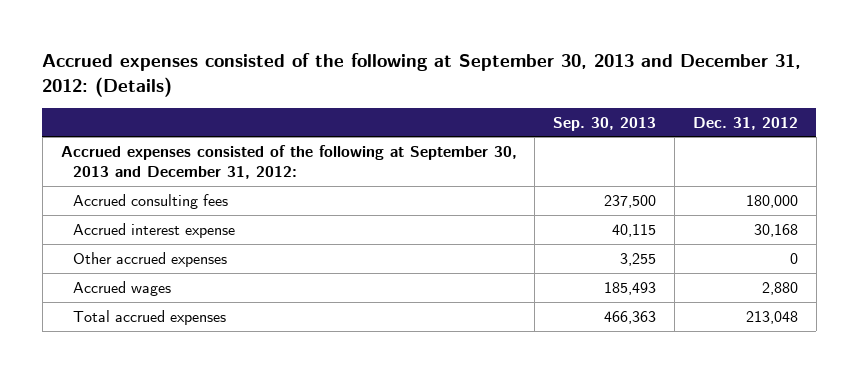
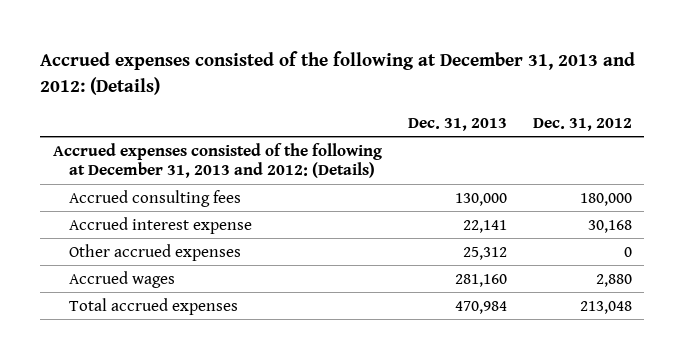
[42,53,802,97] Accrued expenses consisted of the following at September 30, 2013 and December 31, 2012: (Details) -> [40,51,636,96] Accrued expenses consisted of the following at December 31, 2013 and 2012: (Details)
[553,116,657,131] Sep. 30, 2013 -> none
none -> [407,117,507,131] Dec. 31, 2013
[60,144,517,179] Accrued expenses consisted of the following at September 30, 2013 and December 31, 2012: -> [53,142,383,179] Accrued expenses consisted of the following at December 31, 2013 and 2012: (Details)

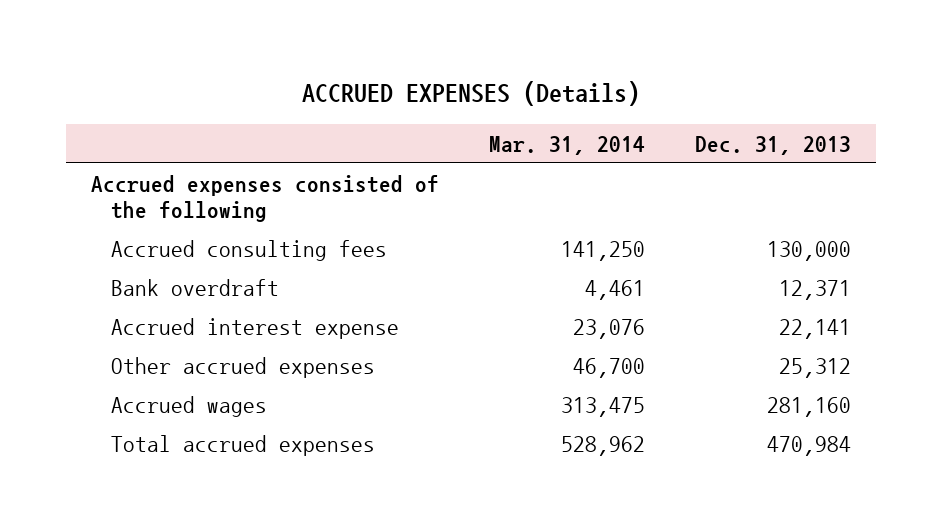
[40,51,636,96] Accrued expenses consisted of the following at December 31, 2013 and 2012: (Details) -> [301,81,640,107] ACCRUED EXPENSES (Details)
[532,117,632,131] Dec. 31, 2012 -> none
none -> [488,135,645,155] Mar. 31, 2014
[53,142,383,179] Accrued expenses consisted of the following at December 31, 2013 and 2012: (Details) -> none
none -> [90,174,439,223] Accrued expenses consisted of the following
none -> [111,278,280,296] Bank overdraft

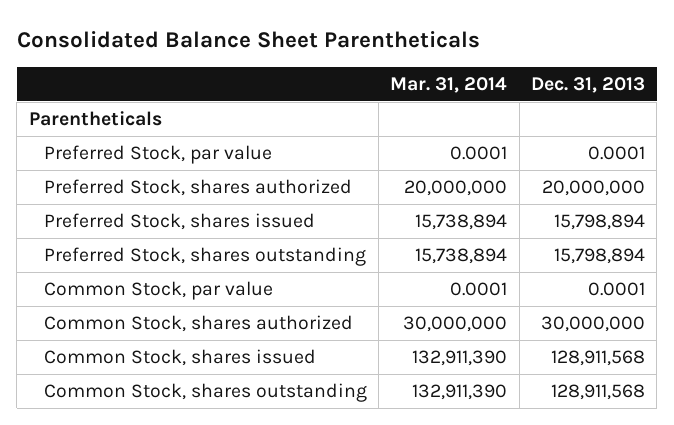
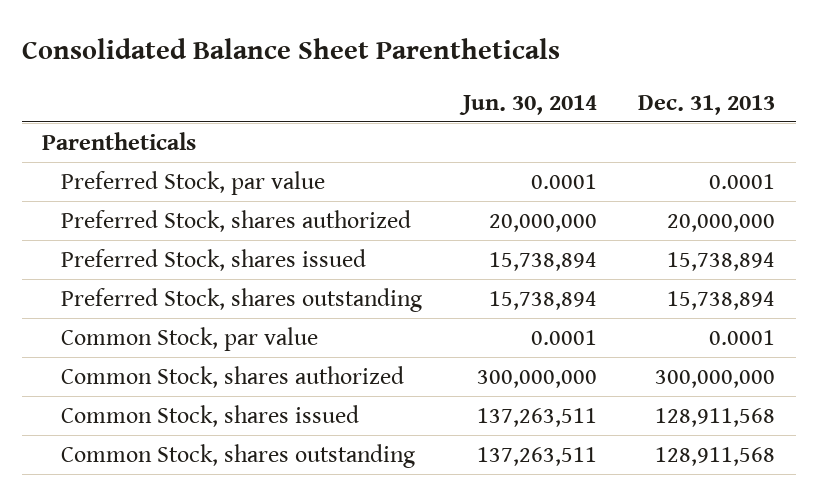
[390,77,508,94] Mar. 31, 2014 -> none
none -> [459,94,598,115] Jun. 30, 2014
[553,214,645,231] 15,798,894 -> [667,252,776,272] 15,738,894
[553,248,645,265] 15,798,894 -> [667,291,776,311] 15,738,894
[540,316,645,333] 30,000,000 -> [655,370,776,389] 300,000,000

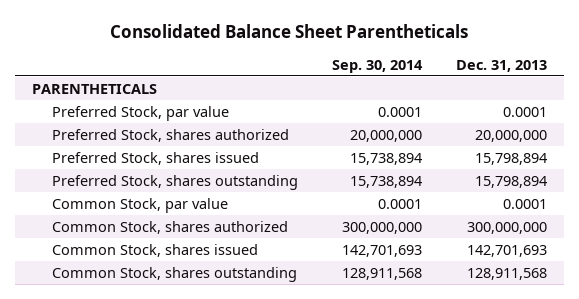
[459,94,598,115] Jun. 30, 2014 -> none
none -> [331,59,423,73] Sep. 30, 2014
[42,132,197,151] Parentheticals -> [32,83,158,94] PARENTHETICALS
[667,252,776,272] 15,738,894 -> [474,152,547,165] 15,798,894
[667,291,776,311] 15,738,894 -> [474,175,547,188] 15,798,894
[655,408,776,428] 128,911,568 -> [466,244,547,257] 142,701,693

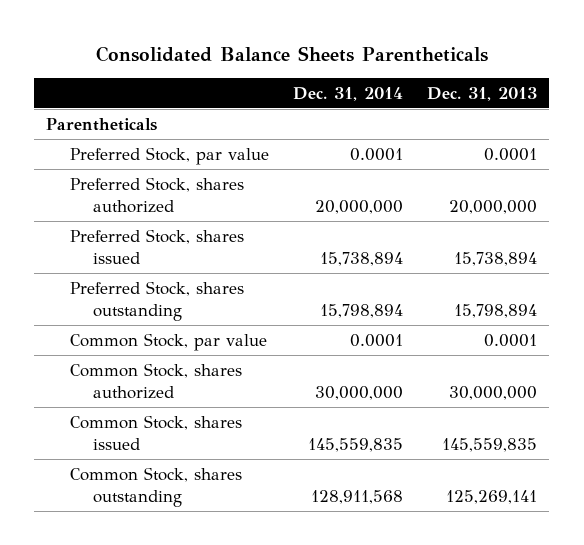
[110,24,469,39] Consolidated Balance Sheet Parentheticals -> [95,45,488,62] Consolidated Balance Sheets Parentheticals
[331,59,423,73] Sep. 30, 2014 -> none
none -> [292,86,403,101] Dec. 31, 2014
[32,83,158,94] PARENTHETICALS -> [46,117,158,131] Parentheticals
[474,152,547,165] 15,798,894 -> [454,251,538,266] 15,738,894
[466,221,547,234] 300,000,000 -> [449,385,538,400] 30,000,000
[466,244,547,257] 142,701,693 -> [442,437,538,452] 145,559,835
[466,267,547,280] 128,911,568 -> [446,489,538,504] 125,269,141

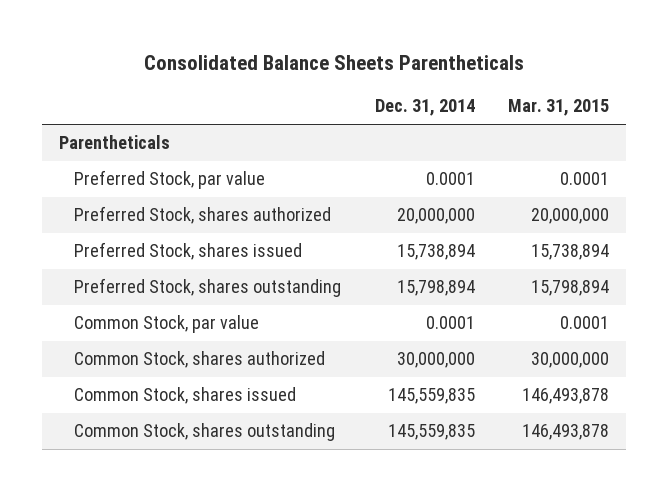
[427,86,538,101] Dec. 31, 2013 -> none
none -> [508,99,610,117] Mar. 31, 2015
[310,489,403,504] 128,911,568 -> [387,424,475,441] 145,559,835

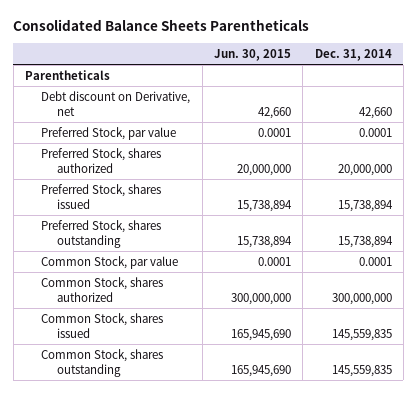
[508,99,610,117] Mar. 31, 2015 -> none
none -> [213,48,291,61] Jun. 30, 2015
none -> [41,90,191,116] Debt discount on Derivative, net
[396,280,475,297] 15,798,894 -> [337,235,393,248] 15,738,894
[396,352,475,369] 30,000,000 -> [331,292,392,305] 300,000,000

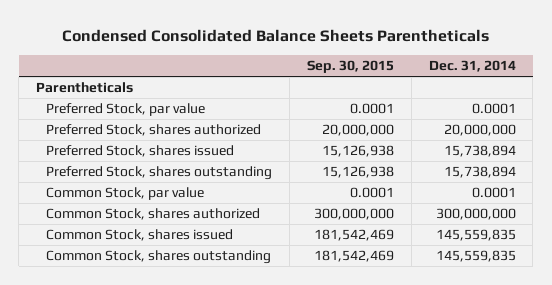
[13,19,310,32] Consolidated Balance Sheets Parentheticals -> [61,28,489,42] Condensed Consolidated Balance Sheets Parentheticals
[213,48,291,61] Jun. 30, 2015 -> none
none -> [306,60,394,74] Sep. 30, 2015
[41,90,191,116] Debt discount on Derivative, net -> none

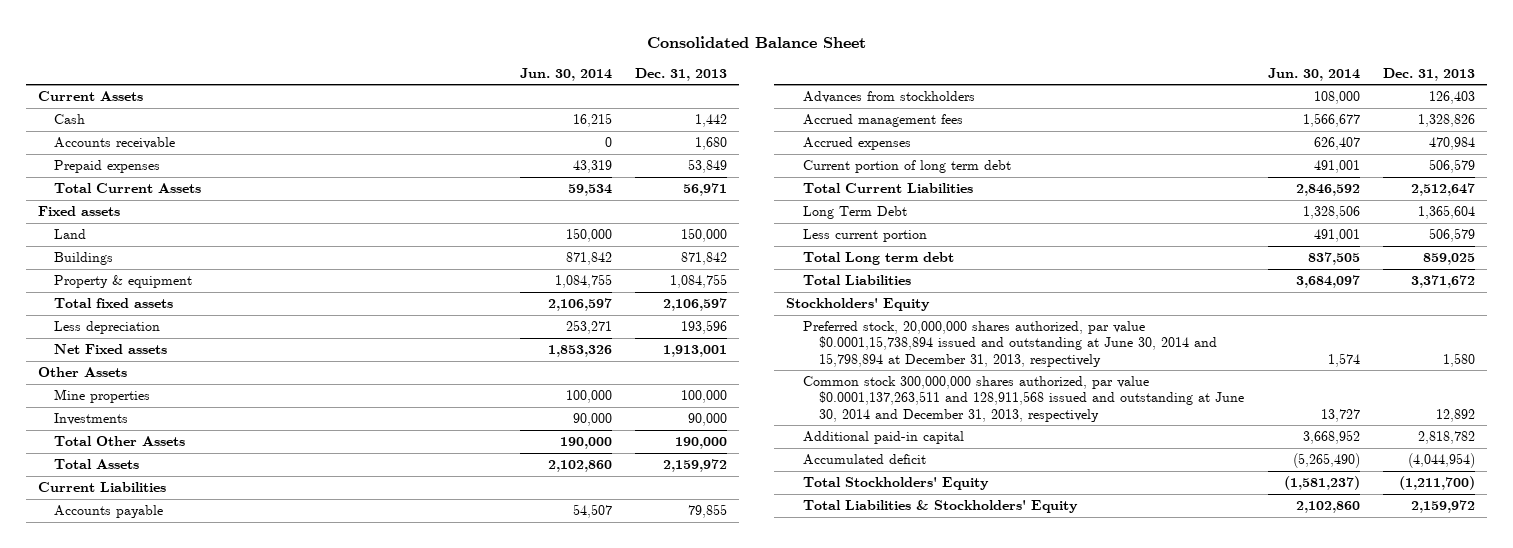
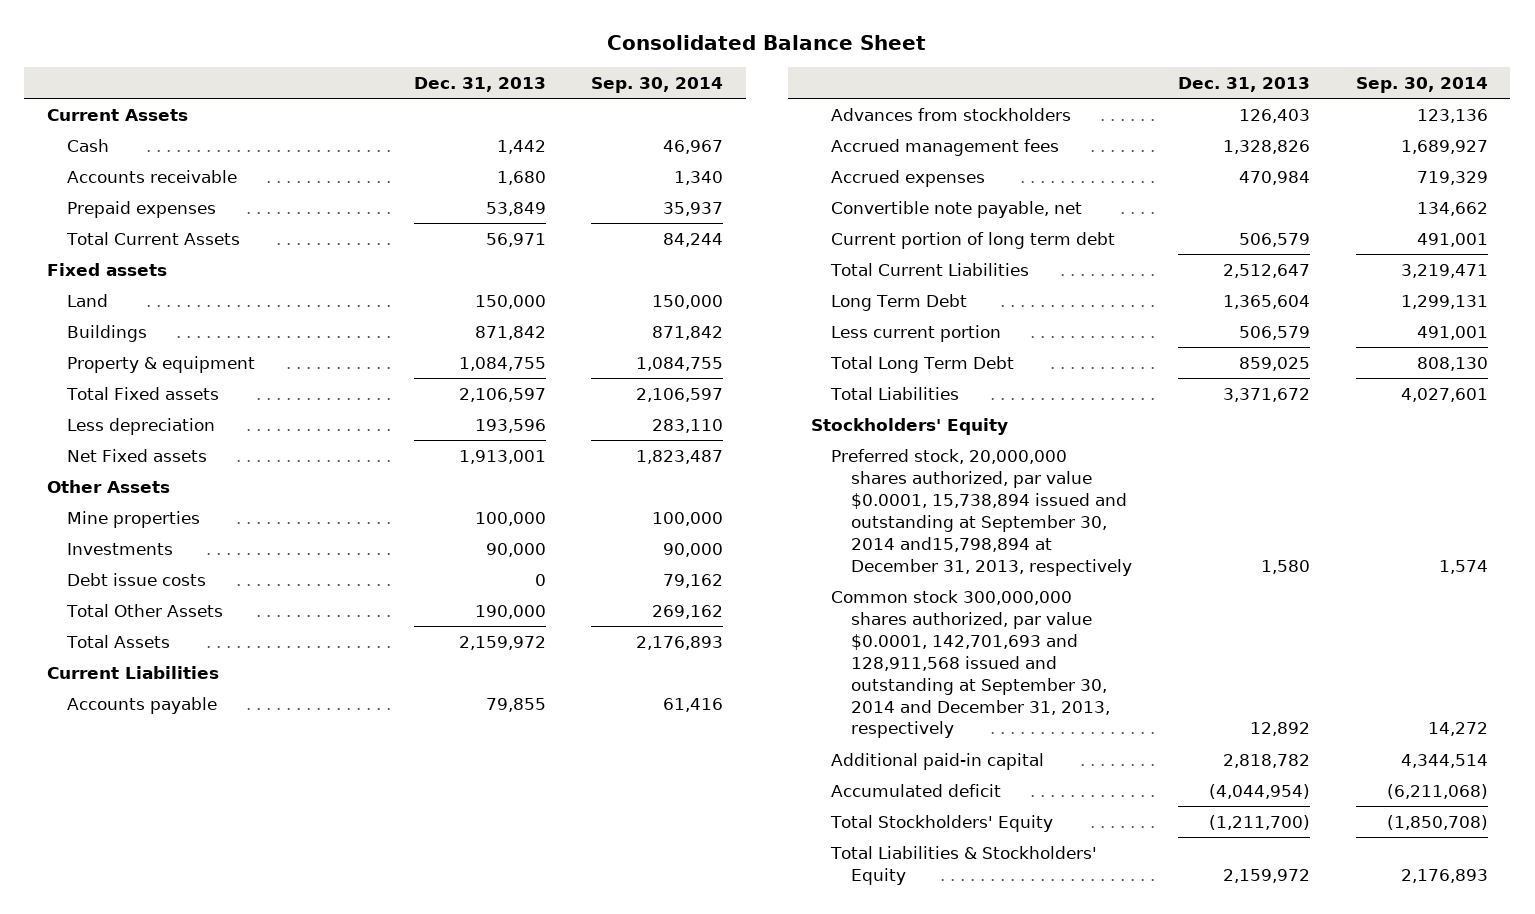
[519,67,612,81] Jun. 30, 2014 -> none
none -> [591,77,724,94] Sep. 30, 2014
[54,298,174,309] Total fixed assets -> [65,386,219,400] Total Fixed assets
none -> [66,572,206,586] Debt issue costs
none -> [831,200,1083,218] Convertible note payable, net
[802,252,954,266] Total Long term debt -> [830,355,1015,373] Total Long Term Debt
[802,321,1218,367] Preferred stock, 20,000,000 shares authorized, par value $0.0001,15,738,894 issued and outstanding at June 30, 2014 and 15,798,894 at December 31, 2013, respectively -> [831,448,1133,576] Preferred stock, 20,000,000 shares authorized, par value $0.0001, 15,738,894 issued and outstanding at September 30, 2014 and15,798,894 at December 31, 2013, respectively
[802,376,1245,422] Common stock 300,000,000 shares authorized, par value $0.0001,137,263,511 and 128,911,568 issued and outstanding at June 30, 2014 and December 31, 2013, respectively -> [831,589,1111,739] Common stock 300,000,000 shares authorized, par value $0.0001, 142,701,693 and 128,911,568 issued and outstanding at September 30, 2014 and December 31, 2013, respectively

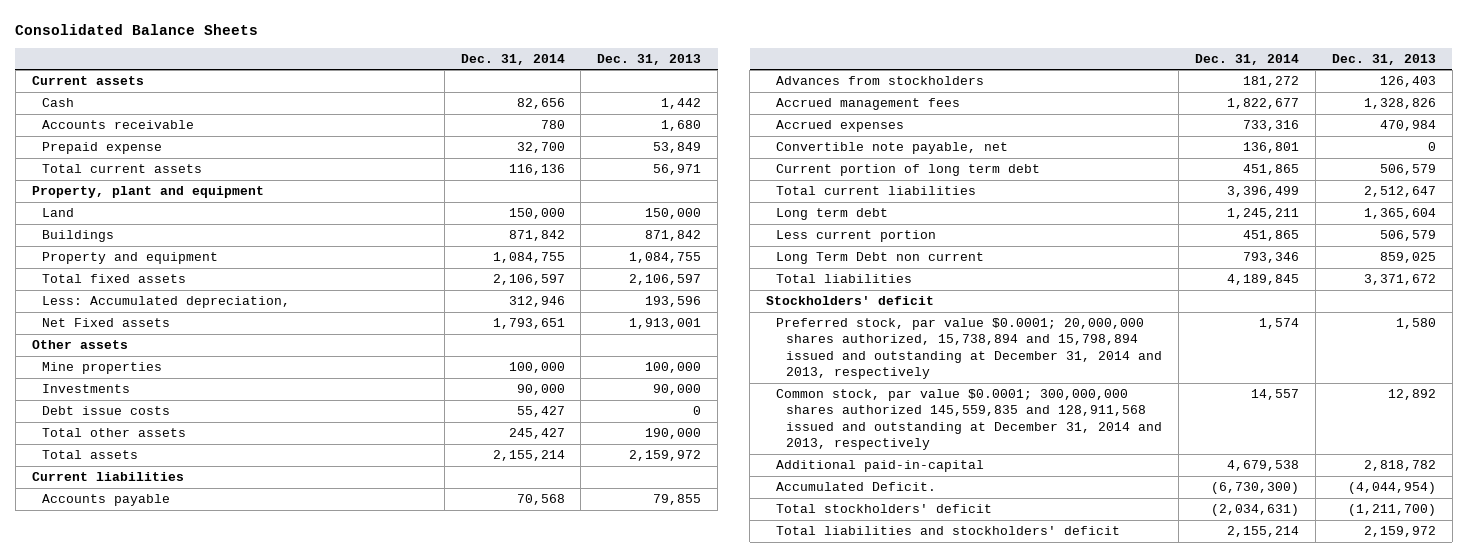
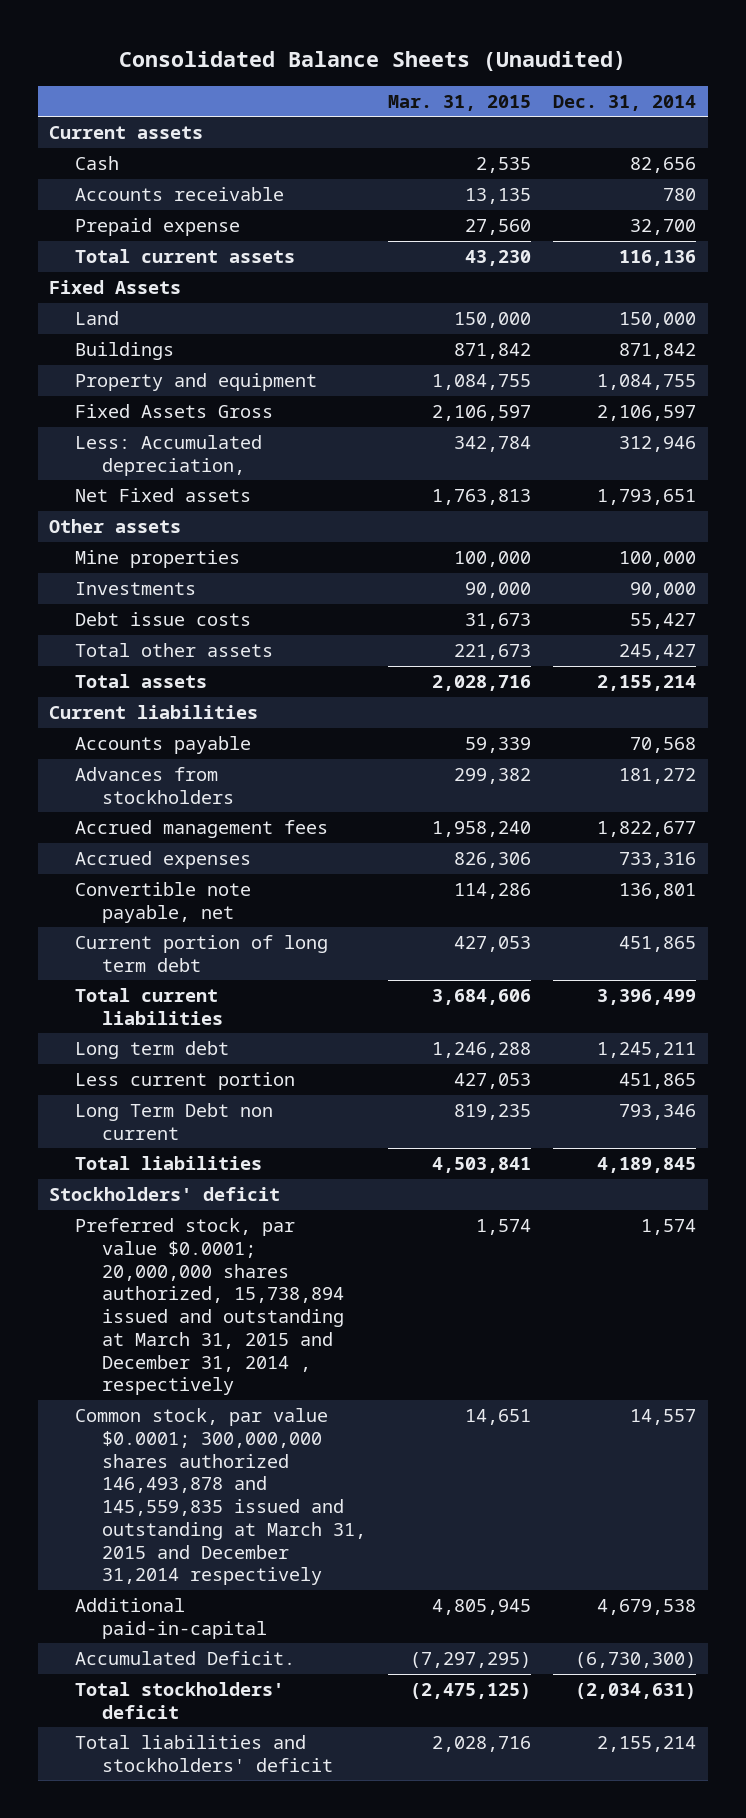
[15,24,259,36] Consolidated Balance Sheets -> [118,51,626,72] Consolidated Balance Sheets (Unaudited)
[597,53,702,65] Dec. 31, 2013 -> none
none -> [387,94,531,111] Mar. 31, 2015
[31,186,264,199] Property, plant and equipment -> none
none -> [49,280,182,295] Fixed Assets
[41,274,186,284] Total fixed assets -> [75,404,274,419] Fixed Assets Gross
[776,318,1163,379] Preferred stock, par value $0.0001; 20,000,000 shares authorized, 15,738,894 and 15,798,894 issued and outstanding at December 31, 2014 and 2013, respectively -> [75,1218,344,1396] Preferred stock, par value $0.0001; 20,000,000 shares authorized, 15,738,894 issued and outstanding at March 31, 2015 and December 31, 2014 , respectively
[776,389,1163,450] Common stock, par value $0.0001; 300,000,000 shares authorized 145,559,835 and 128,911,568 issued and outstanding at December 31, 2014 and 2013, respectively -> [75,1408,366,1586] Common stock, par value $0.0001; 300,000,000 shares authorized 146,493,878 and 145,559,835 issued and outstanding at March 31, 2015 and December 31,2014 respectively

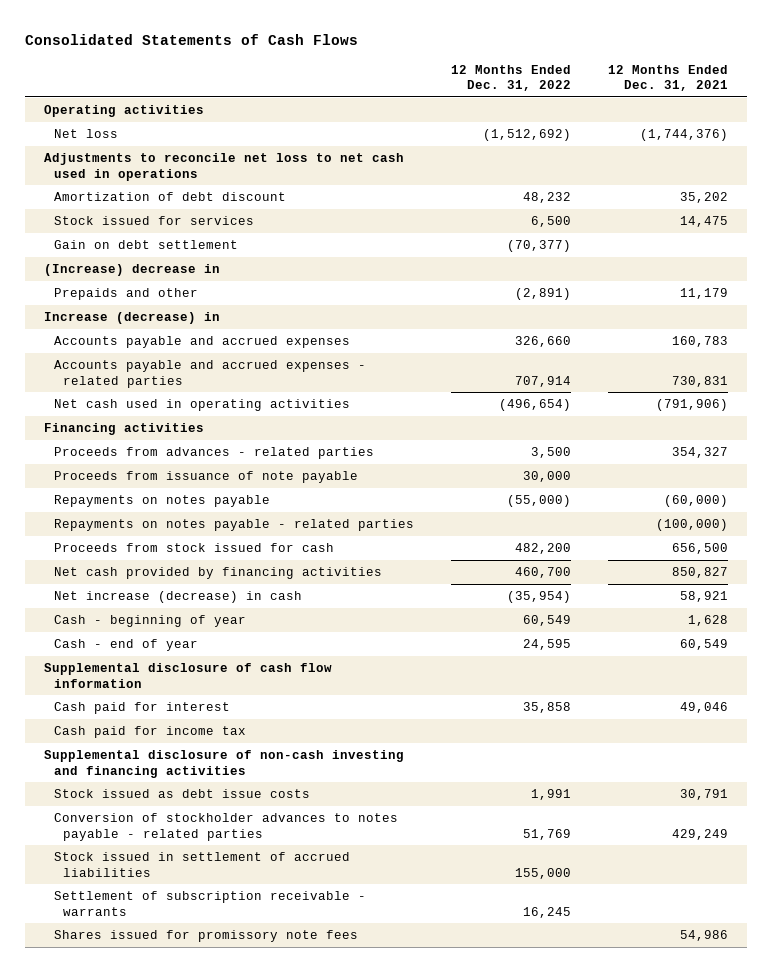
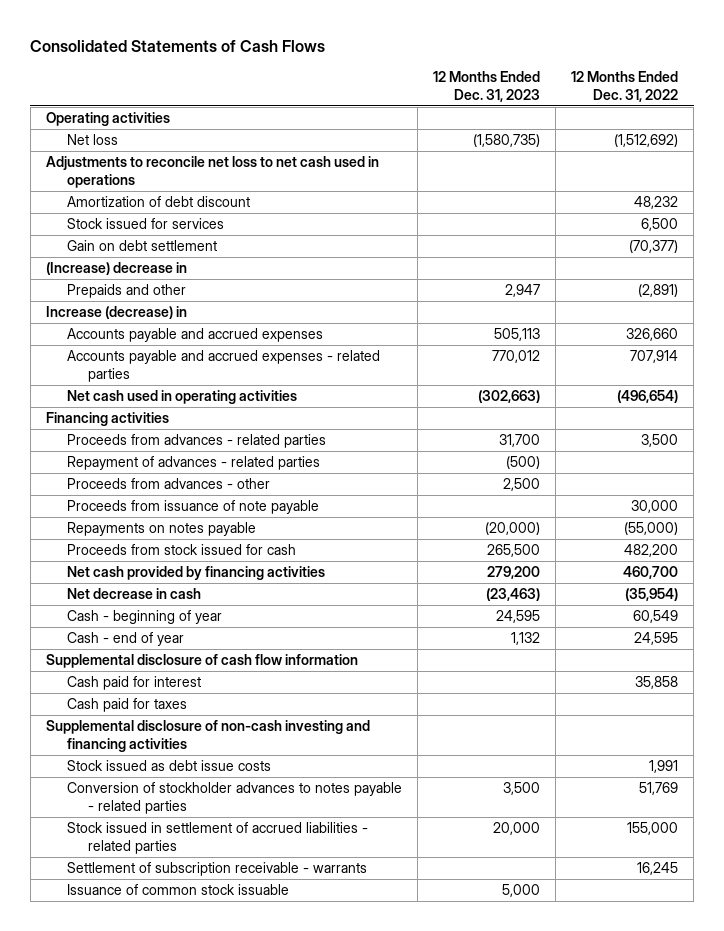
[608,64,729,92] 12 Months Ended Dec. 31, 2021 -> none
none -> [433,71,541,102] 12 Months Ended Dec. 31, 2023
none -> [66,456,320,471] Repayment of advances - related parties
none -> [66,478,270,490] Proceeds from advances - other
[53,519,414,532] Repayments on notes payable - related parties -> none
[53,591,302,604] Net increase (decrease) in cash -> [66,588,201,600] Net decrease in cash
[53,726,246,739] Cash paid for income tax -> [66,698,187,713] Cash paid for taxes
[53,852,350,877] Stock issued in settlement of accrued liabilities -> [66,822,368,854] Stock issued in settlement of accrued liabilities - related parties
[53,930,358,943] Shares issued for promissory note fees -> none
none -> [66,884,289,896] Issuance of common stock issuable

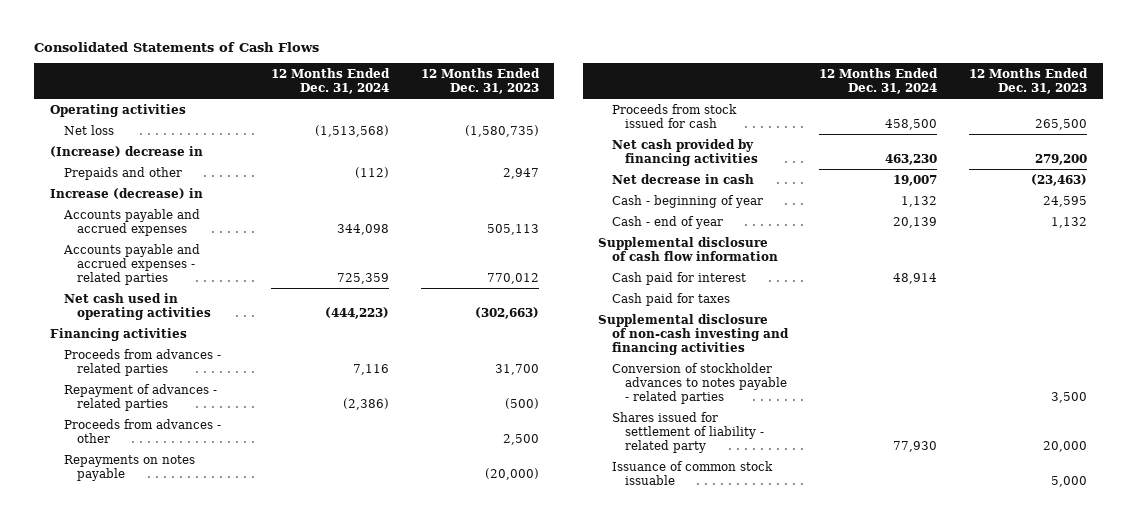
[571,71,679,102] 12 Months Ended Dec. 31, 2022 -> none
none -> [271,67,391,95] 12 Months Ended Dec. 31, 2024
[45,156,379,188] Adjustments to reconcile net loss to net cash used in operations -> none
[66,196,250,208] Amortization of debt discount -> none
[66,218,224,230] Stock issued for services -> none
[66,240,217,252] Gain on debt settlement -> none
[66,500,319,515] Proceeds from issuance of note payable -> none
[66,760,271,772] Stock issued as debt issue costs -> none
[66,822,368,854] Stock issued in settlement of accrued liabilities - related parties -> none
[66,862,367,877] Settlement of subscription receivable - warrants -> none
none -> [611,411,765,454] Shares issued for settlement of liability - related party

